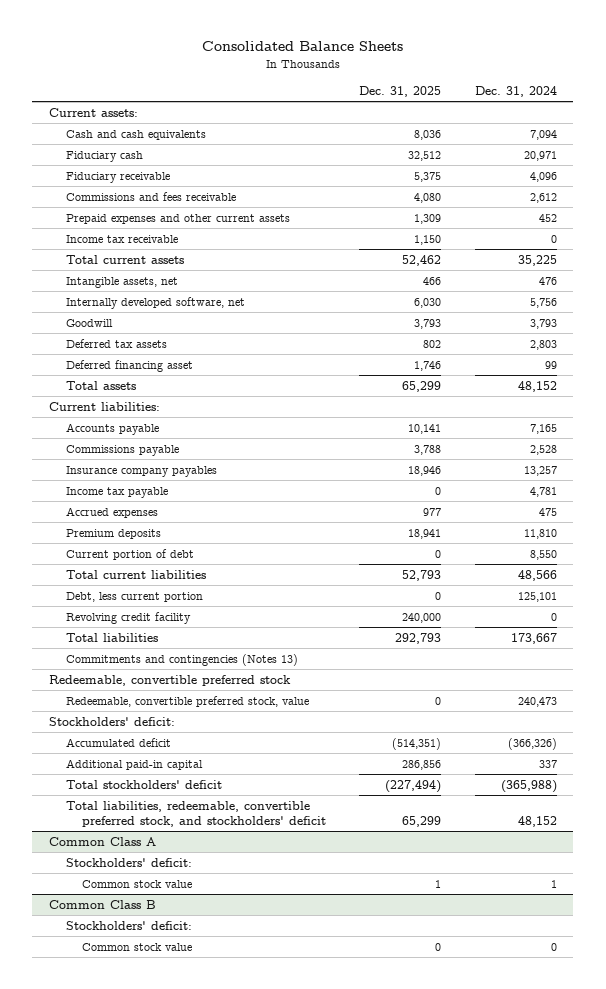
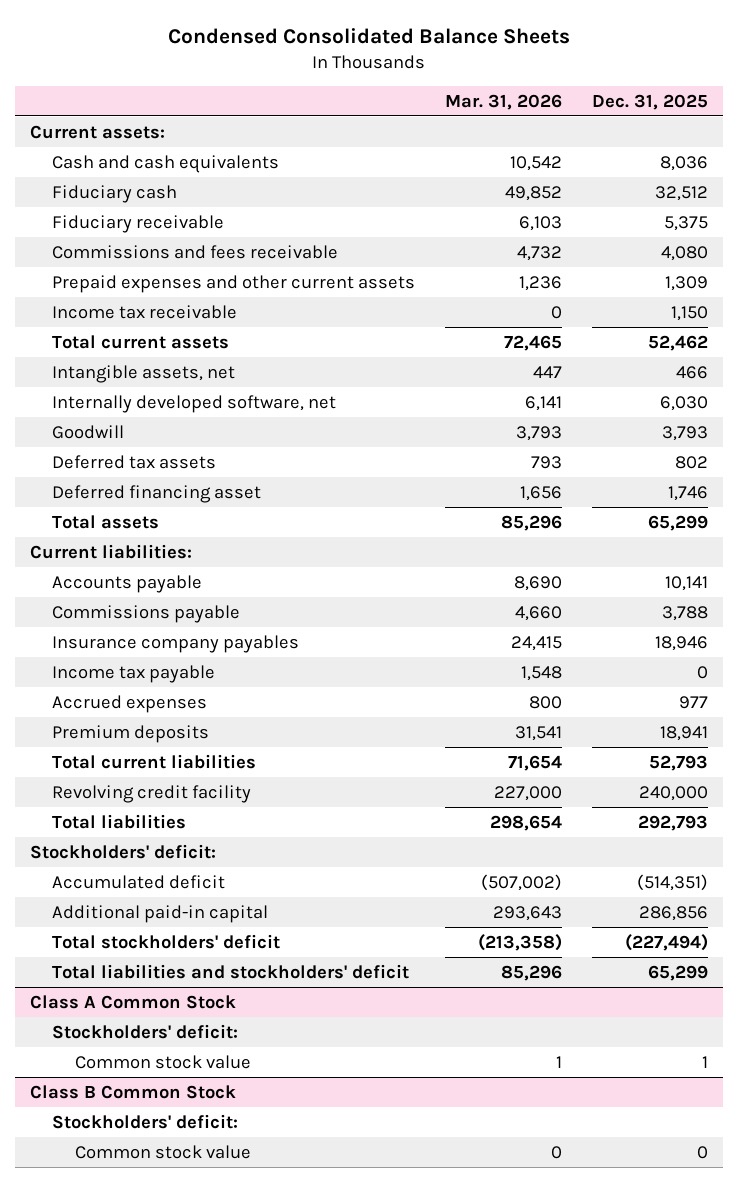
[201,41,403,52] Consolidated Balance Sheets -> [168,28,571,45] Condensed Consolidated Balance Sheets
[474,85,557,97] Dec. 31, 2024 -> none
none -> [445,93,563,110] Mar. 31, 2026
[65,548,194,560] Current portion of debt -> none
[65,591,203,602] Debt, less current portion -> none
[65,653,298,666] Commitments and contingencies (Notes 13) -> none
[49,674,292,686] Redeemable, convertible preferred stock -> none
[65,695,309,707] Redeemable, convertible preferred stock, value -> none
[65,800,327,827] Total liabilities, redeemable, convertible preferred stock, and stockholders' deficit -> [52,963,410,979] Total liabilities and stockholders' deficit
[49,836,157,846] Common Class A -> [29,994,236,1009] Class A Common Stock
[49,899,157,909] Common Class B -> [29,1084,236,1099] Class B Common Stock

